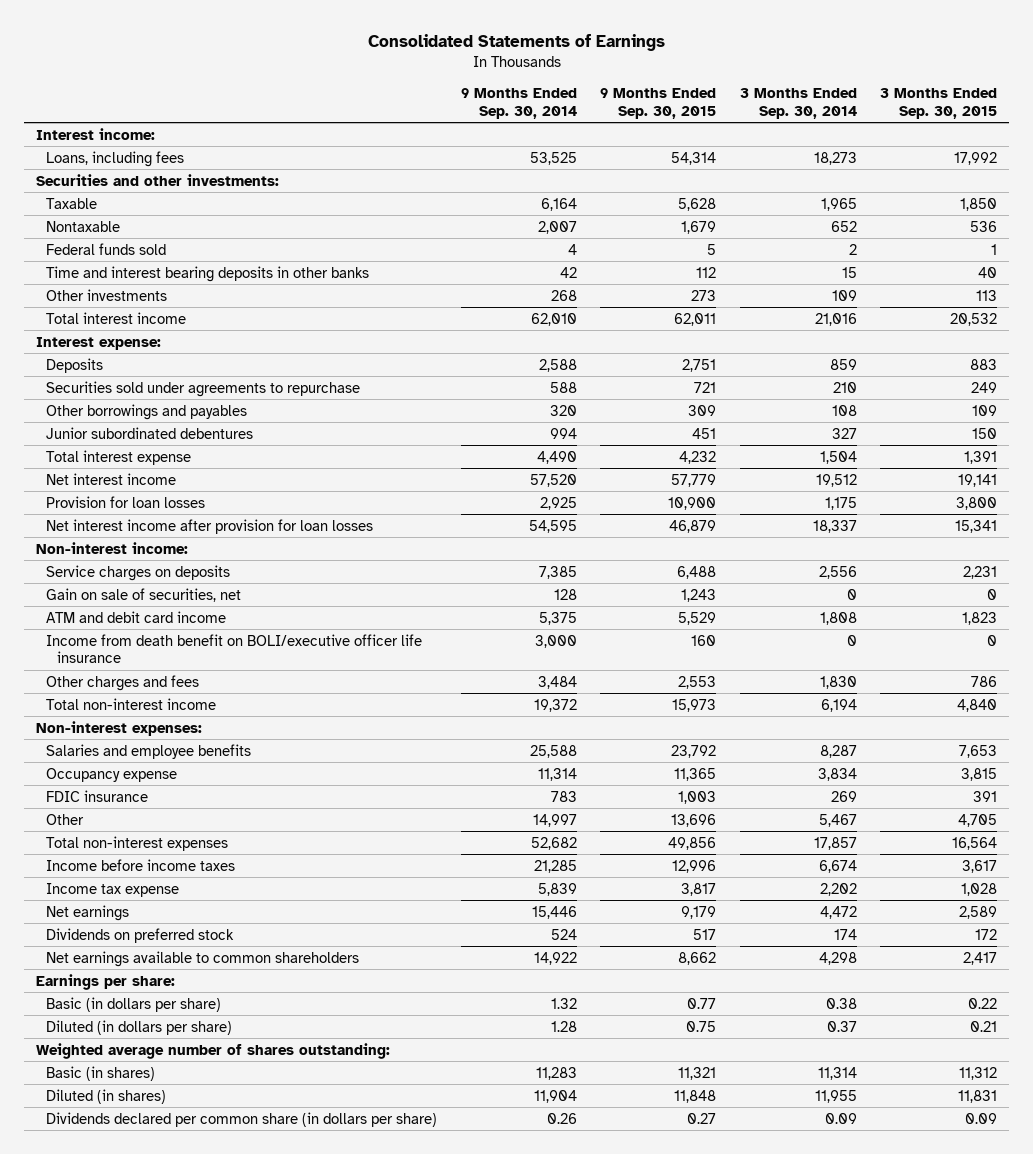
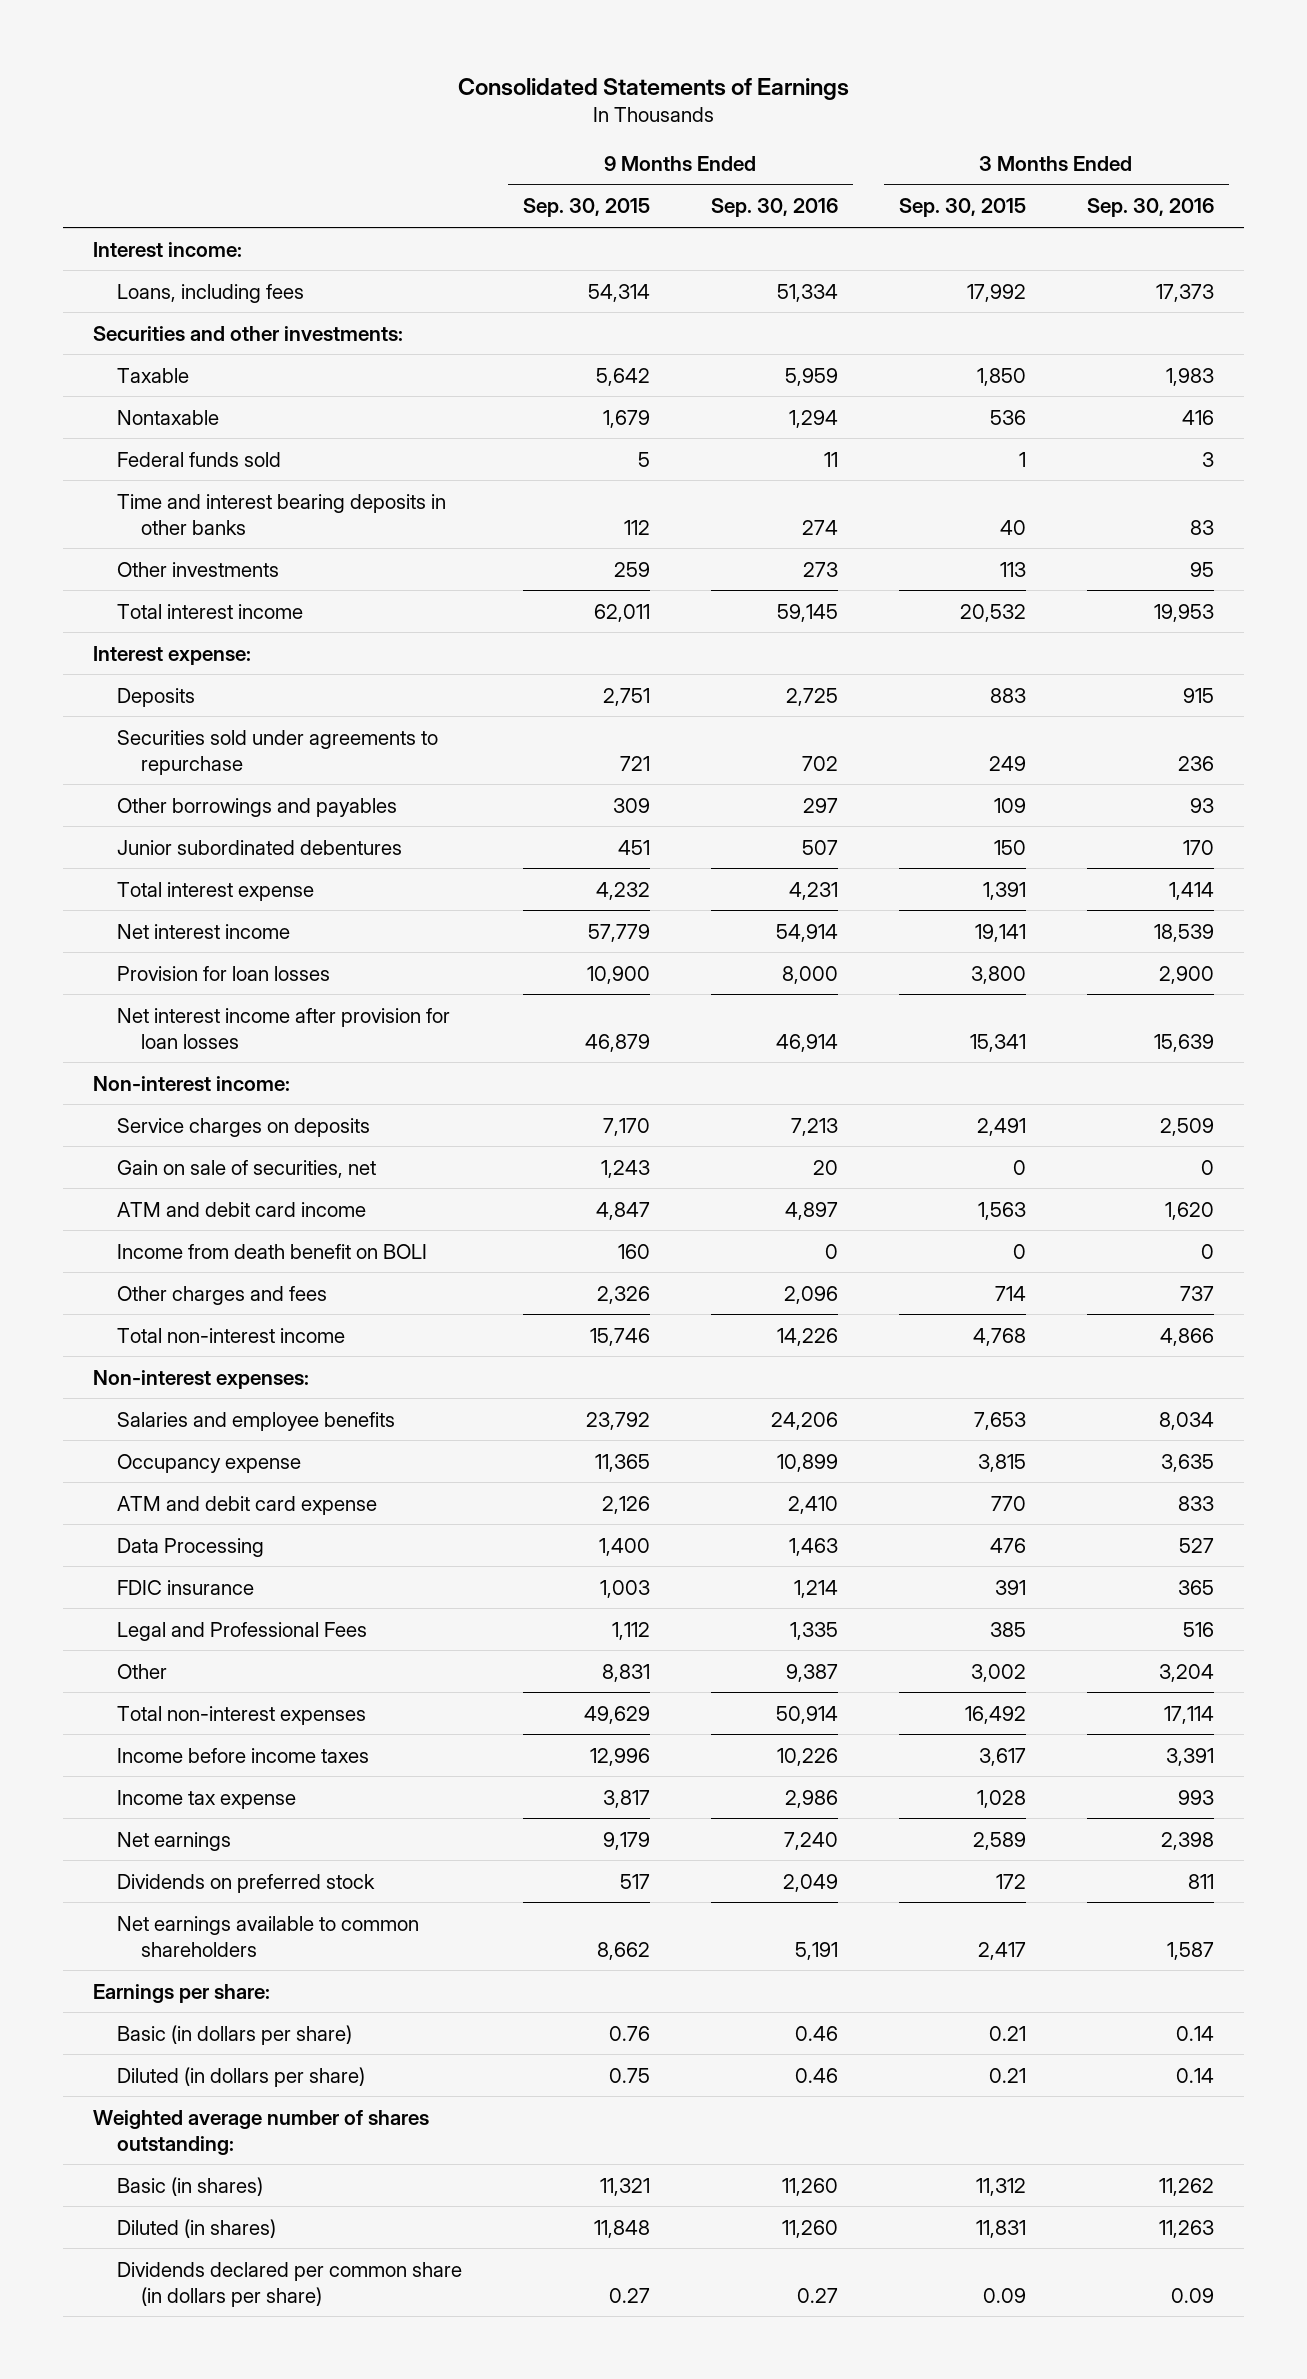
[460,87,577,119] 9 Months Ended Sep. 30, 2014 -> none
[739,87,857,119] 3 Months Ended Sep. 30, 2014 -> none
none -> [710,198,838,218] Sep. 30, 2016
none -> [1086,198,1214,218] Sep. 30, 2016
[678,197,717,211] 5,628 -> [595,367,650,386] 5,642
[691,289,717,301] 273 -> [613,561,650,577] 259
[677,565,717,579] 6,488 -> [602,1117,650,1136] 7,170
[963,565,998,579] 2,231 -> [976,1117,1026,1136] 2,491
[678,611,717,625] 5,529 -> [595,1201,650,1220] 4,847
[962,611,998,625] 1,823 -> [977,1201,1026,1220] 1,563
[46,633,423,664] Income from death benefit on BOLI/executive officer life insurance -> [117,1243,428,1259] Income from death benefit on BOLI
[678,675,717,689] 2,553 -> [596,1285,650,1304] 2,326
[971,675,998,687] 786 -> [994,1285,1026,1301] 714
[672,698,717,712] 15,973 -> [589,1327,650,1346] 15,746
[957,698,998,712] 4,840 -> [972,1327,1026,1346] 4,768
none -> [117,1495,378,1515] ATM and debit card expense
none -> [117,1537,265,1557] Data Processing
none -> [117,1621,368,1641] Legal and Professional Fees
[671,813,717,827] 13,696 -> [601,1663,650,1682] 8,831
[958,813,998,827] 4,705 -> [970,1663,1026,1682] 3,002
[668,836,717,850] 49,856 -> [583,1705,650,1724] 49,629
[952,836,998,850] 16,564 -> [964,1705,1026,1724] 16,492
[687,997,717,1009] 0.77 -> [608,2025,650,2041] 0.76
[968,997,998,1009] 0.22 -> [988,2025,1026,2041] 0.21

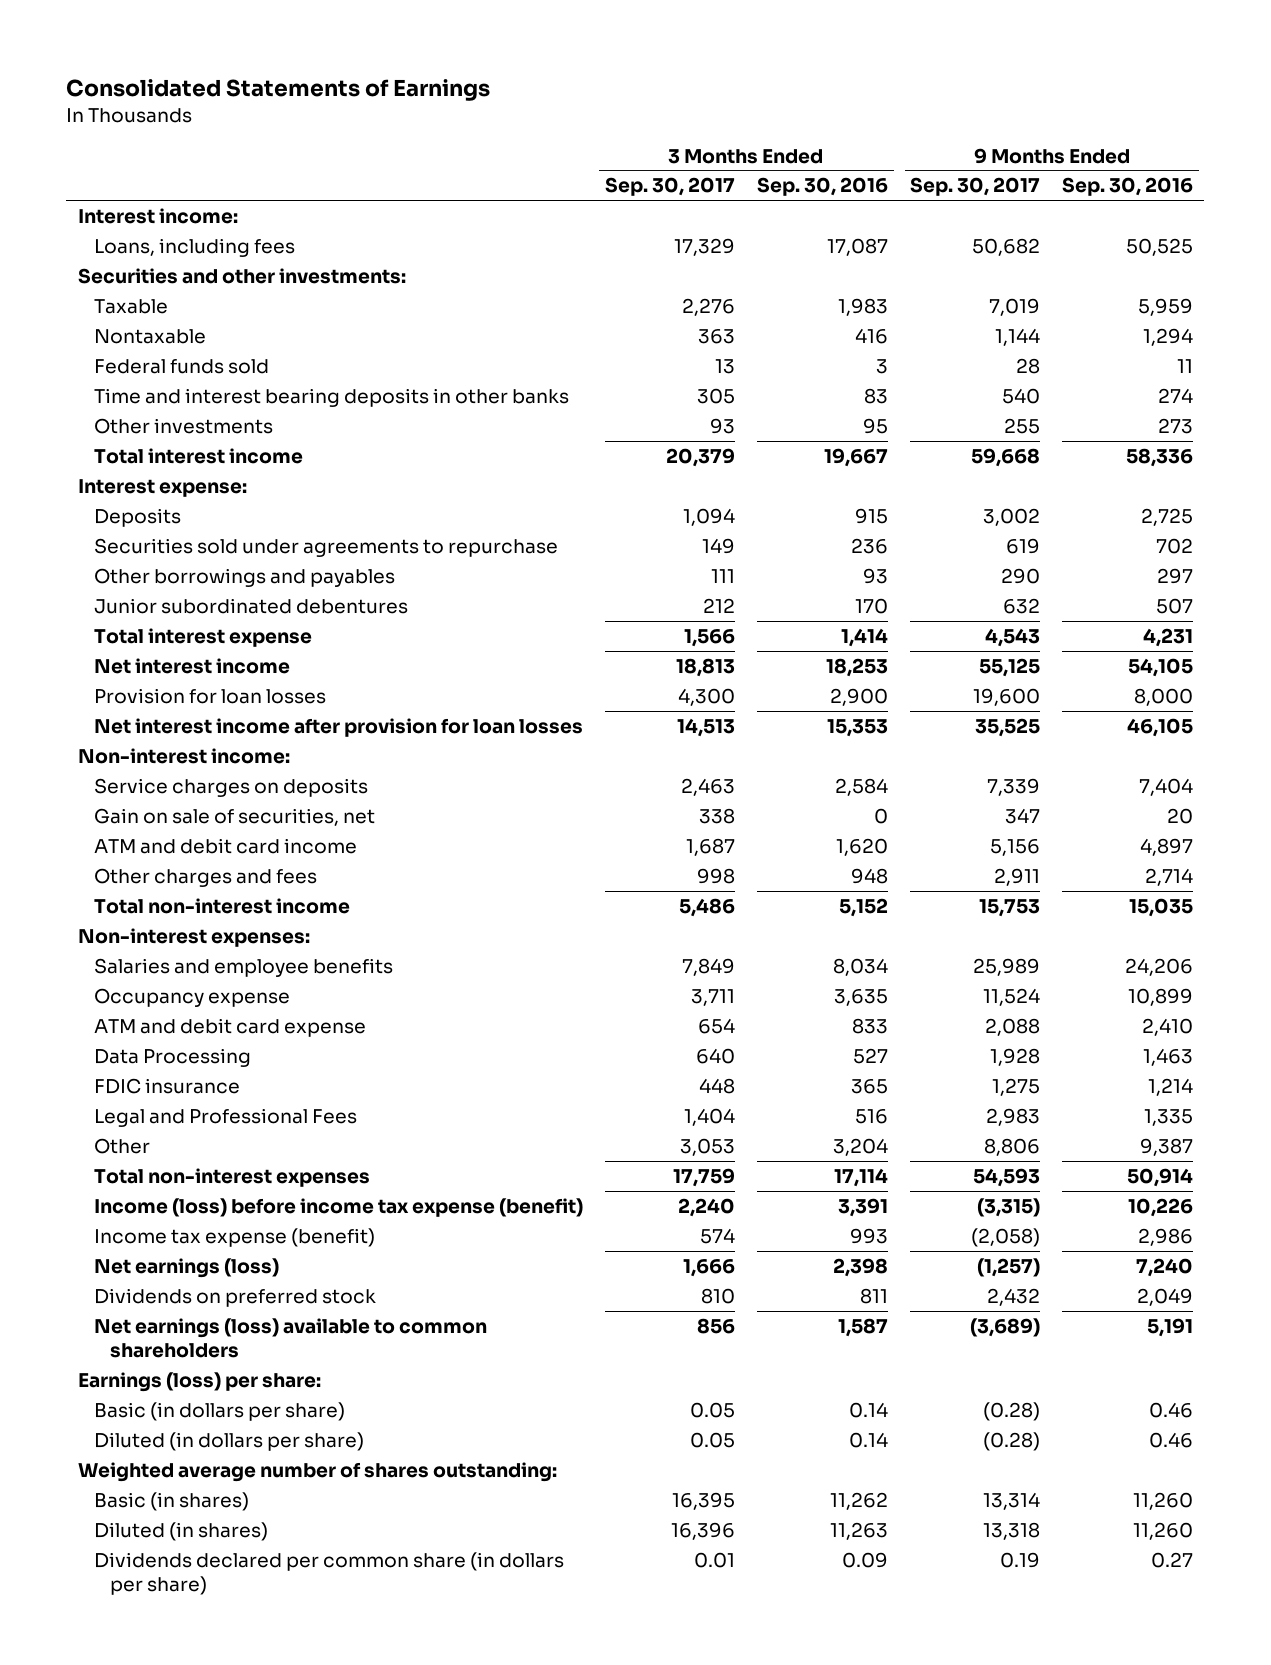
[522,198,650,218] Sep. 30, 2015 -> none
[898,198,1026,218] Sep. 30, 2015 -> none
none -> [604,177,735,197] Sep. 30, 2017
none -> [910,177,1041,197] Sep. 30, 2017
[776,283,838,302] 51,334 -> [1126,237,1194,256] 50,525
[1155,283,1214,302] 17,373 -> [826,237,888,256] 17,087
[776,603,838,622] 59,145 -> [1126,447,1194,467] 58,336
[1153,603,1214,622] 19,953 -> [823,447,888,467] 19,667
[775,923,838,942] 54,914 -> [1128,657,1194,677] 54,105
[1153,923,1214,942] 18,539 -> [825,657,888,677] 18,253
[775,1033,838,1052] 46,914 -> [1127,717,1194,737] 46,105
[1153,1033,1214,1052] 15,639 -> [826,718,888,737] 15,353
[790,1117,838,1136] 7,213 -> [1139,777,1194,796] 7,404
[1159,1117,1214,1136] 2,509 -> [834,777,888,796] 2,584
[117,1243,428,1259] Income from death benefit on BOLI -> none
[783,1285,838,1304] 2,096 -> [1145,867,1194,886] 2,714
[1179,1285,1214,1301] 737 -> [850,867,888,884] 948
[776,1327,838,1346] 14,226 -> [1129,897,1194,917] 15,035
[1159,1327,1214,1346] 4,866 -> [838,897,888,917] 5,152
[117,1747,370,1763] Income before income taxes -> [93,1197,583,1217] Income (loss) before income tax expense (benefit)
[117,1789,297,1809] Income tax expense -> [93,1227,375,1247] Income tax expense (benefit)
[117,1831,232,1851] Net earnings -> [93,1257,279,1278] Net earnings (loss)
[117,1915,420,1957] Net earnings available to common shareholders -> [93,1317,487,1359] Net earnings (loss) available to common shareholders
[93,1983,271,2003] Earnings per share: -> [77,1371,321,1392] Earnings (loss) per share:

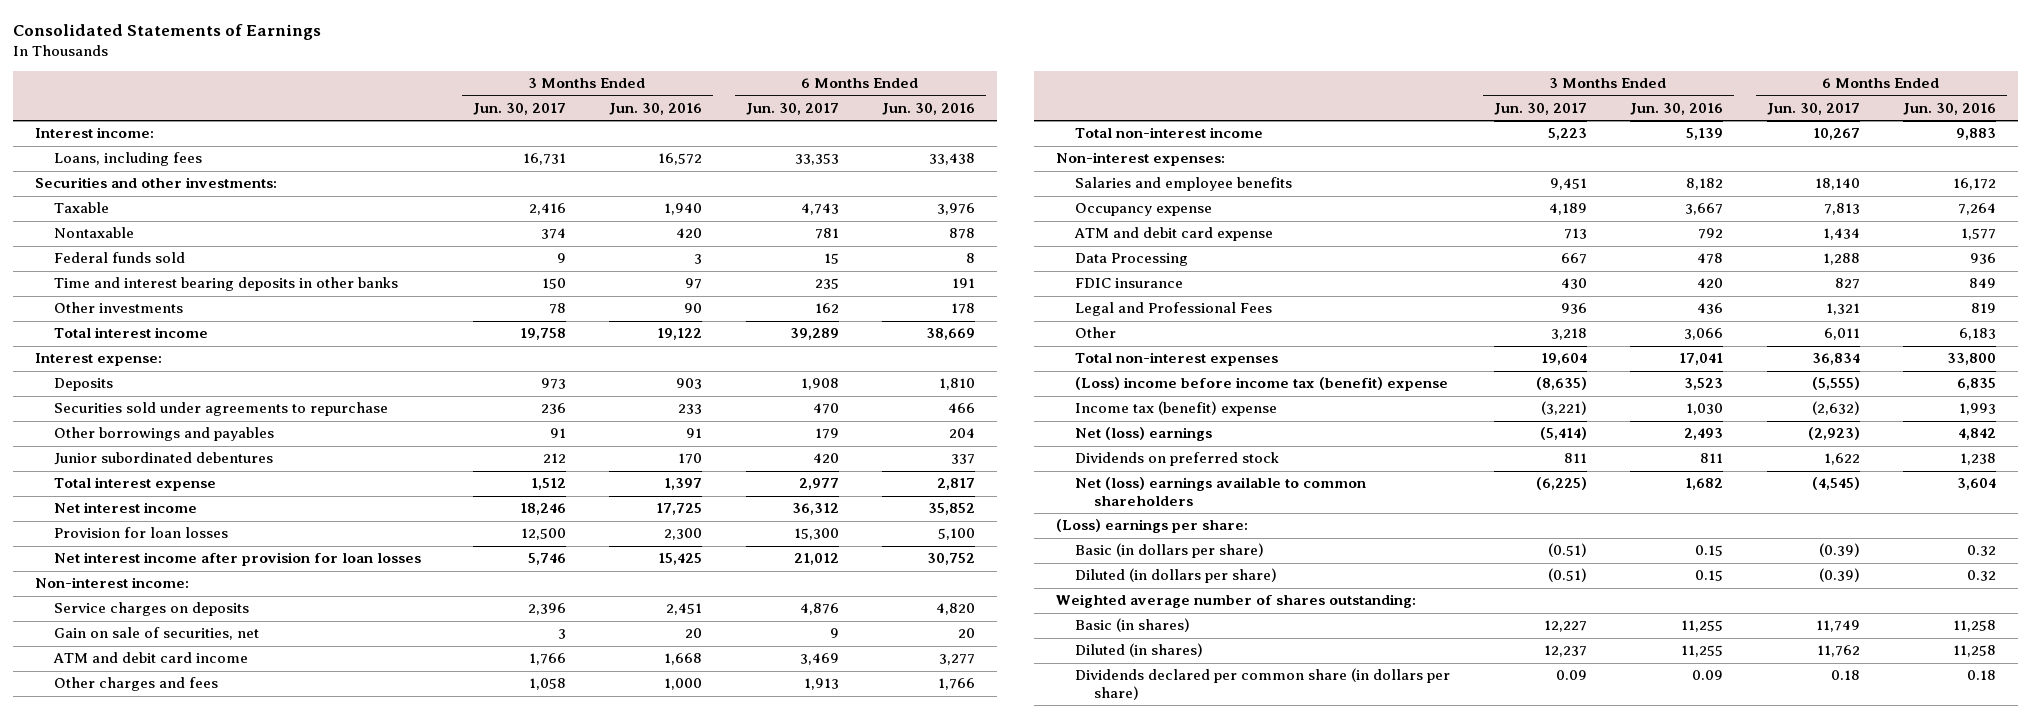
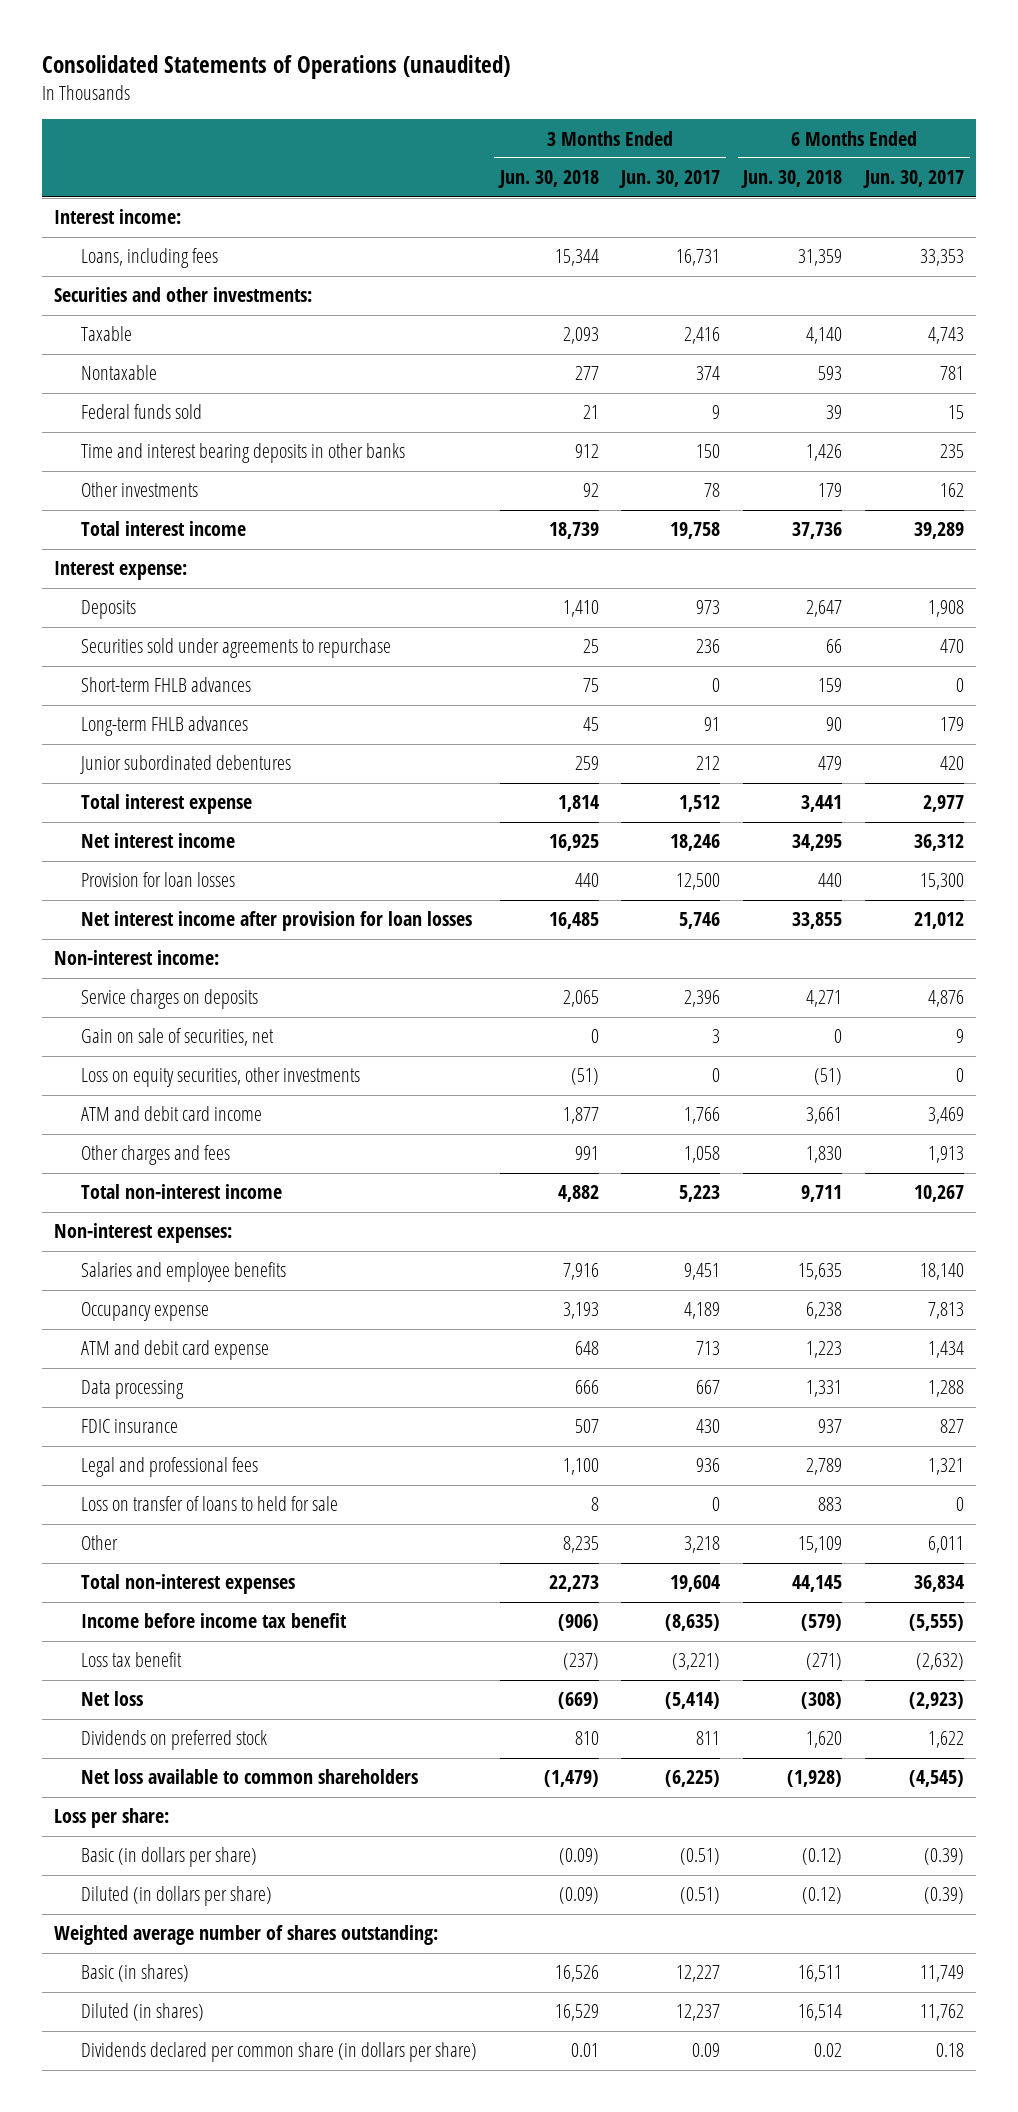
[12,24,321,41] Consolidated Statements of Earnings -> [42,54,511,79] Consolidated Statements of Operations (unaudited)
[609,103,703,116] Jun. 30, 2016 -> none
[882,103,976,116] Jun. 30, 2016 -> none
none -> [497,170,599,189] Jun. 30, 2018
none -> [741,170,843,189] Jun. 30, 2018
none -> [80,677,251,693] Short-term FHLB advances
[54,427,275,442] Other borrowings and payables -> [80,716,248,737] Long-term FHLB advances
none -> [80,1067,360,1088] Loss on equity securities, other investments
[1075,253,1189,267] Data Processing -> [80,1380,184,1400] Data processing
[1075,302,1273,317] Legal and Professional Fees -> [80,1457,258,1478] Legal and professional fees
none -> [80,1496,338,1512] Loss on transfer of loans to held for sale
[1075,377,1449,392] (Loss) income before income tax (benefit) expense -> [80,1613,347,1629] Income before income tax benefit
[1075,401,1278,417] Income tax (benefit) expense -> [80,1652,182,1668] Loss tax benefit
[1075,427,1213,442] Net (loss) earnings -> [80,1691,143,1707] Net loss
[1075,477,1367,506] Net (loss) earnings available to common shareholders -> [80,1769,418,1785] Net loss available to common shareholders
[1055,519,1248,534] (Loss) earnings per share: -> [53,1808,169,1829] Loss per share:

